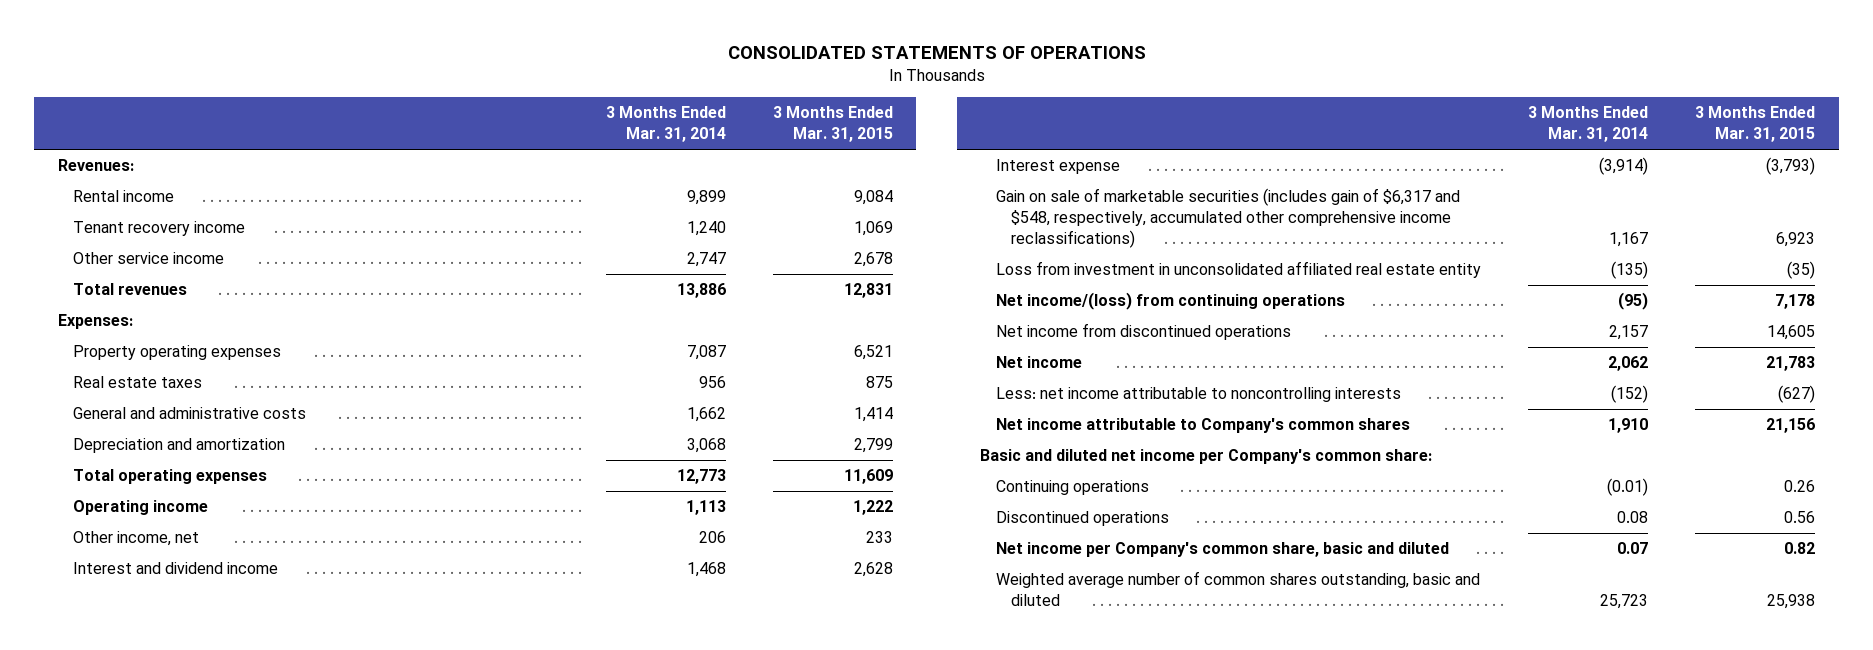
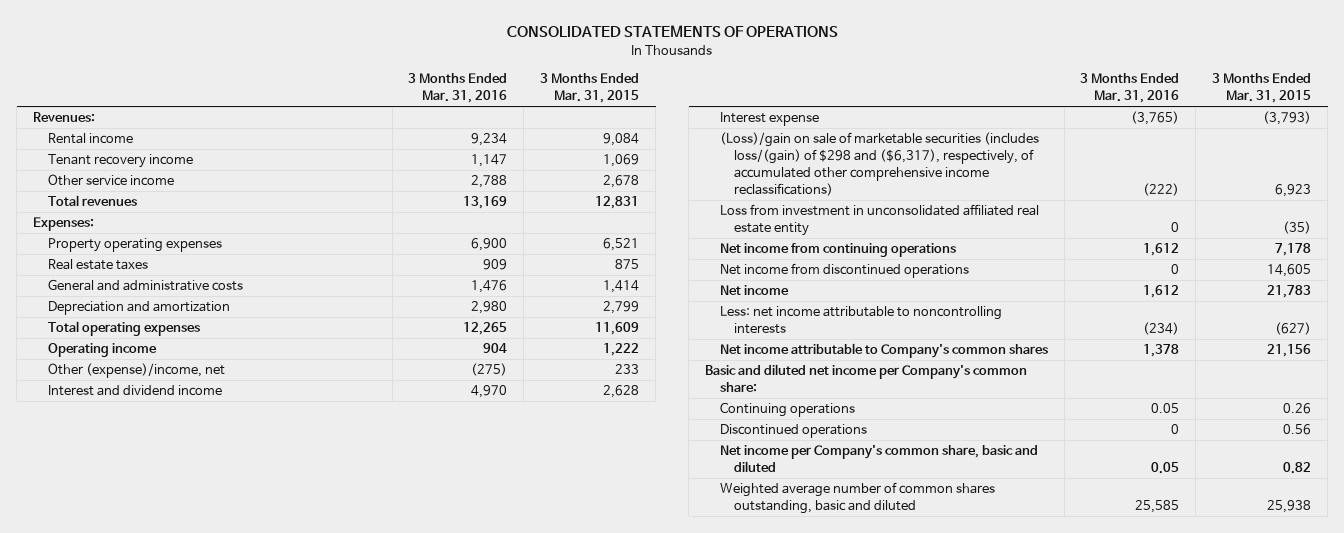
[605,106,726,143] 3 Months Ended Mar. 31, 2014 -> none
none -> [408,73,508,104] 3 Months Ended Mar. 31, 2016
[73,531,200,547] Other income, net -> [47,363,225,379] Other (expense)/income, net
[995,188,1460,248] Gain on sale of marketable securities (includes gain of $6,317 and $548, respectively, accumulated other comprehensive income reclassifications) -> [719,132,1039,196] (Loss)/gain on sale of marketable securities (includes loss/(gain) of $298 and ($6,317), respectively, of accumulated other comprehensive income reclassifications)
[995,292,1345,311] Net income/(loss) from continuing operations -> [719,243,956,258] Net income from continuing operations

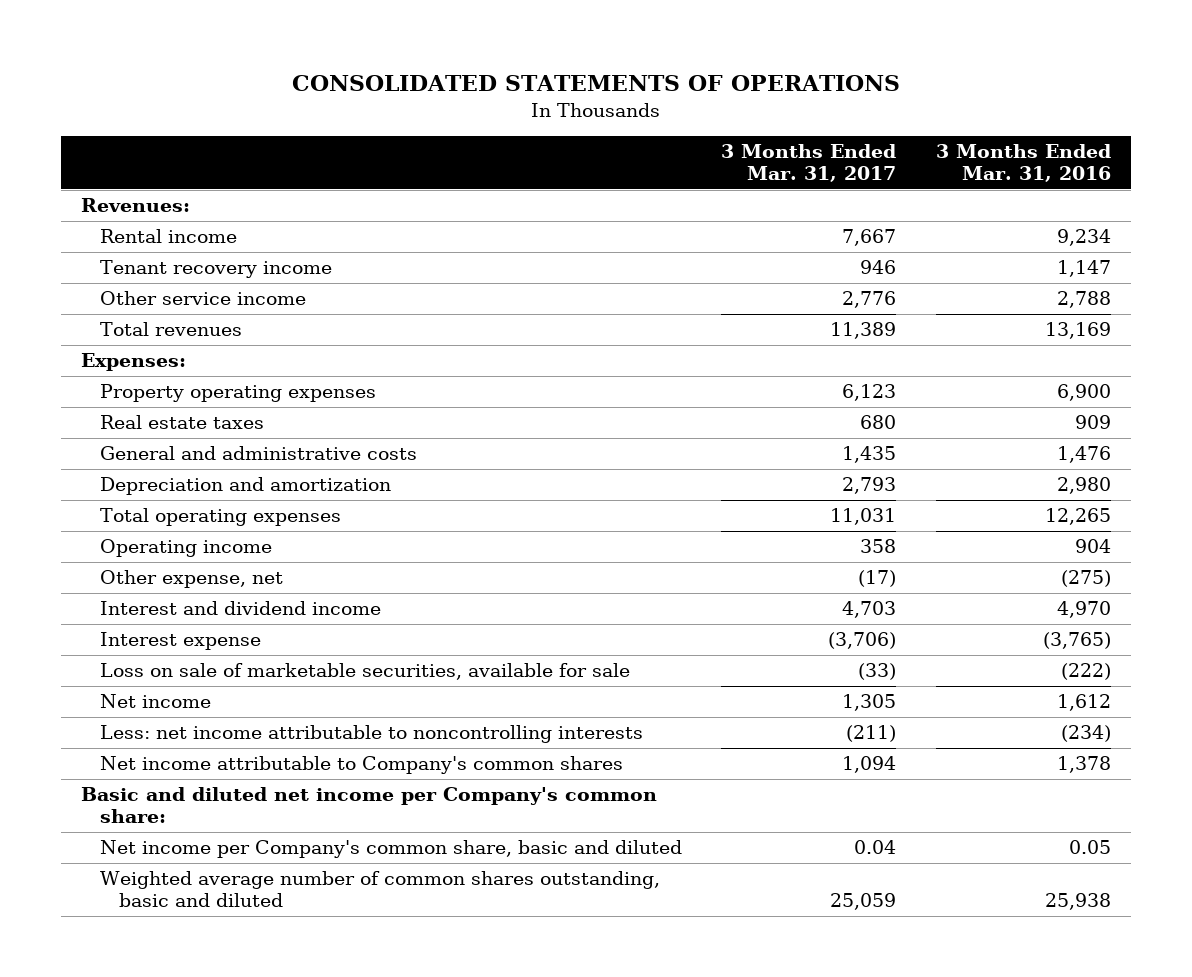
[540,73,640,104] 3 Months Ended Mar. 31, 2015 -> none
none -> [721,144,897,183] 3 Months Ended Mar. 31, 2017
[47,363,225,379] Other (expense)/income, net -> [99,570,283,589] Other expense, net
[719,204,1039,237] Loss from investment in unconsolidated affiliated real estate entity -> none
[719,243,956,258] Net income from continuing operations -> none
[719,263,969,279] Net income from discontinued operations -> none
[719,132,1039,196] (Loss)/gain on sale of marketable securities (includes loss/(gain) of $298 and ($6,317), respectively, of accumulated other comprehensive income reclassifications) -> [99,663,630,681] Loss on sale of marketable securities, available for sale
[719,402,855,418] Continuing operations -> none
[719,424,867,439] Discontinued operations -> none
[1135,500,1180,514] 25,585 -> [1044,893,1111,911] 25,938

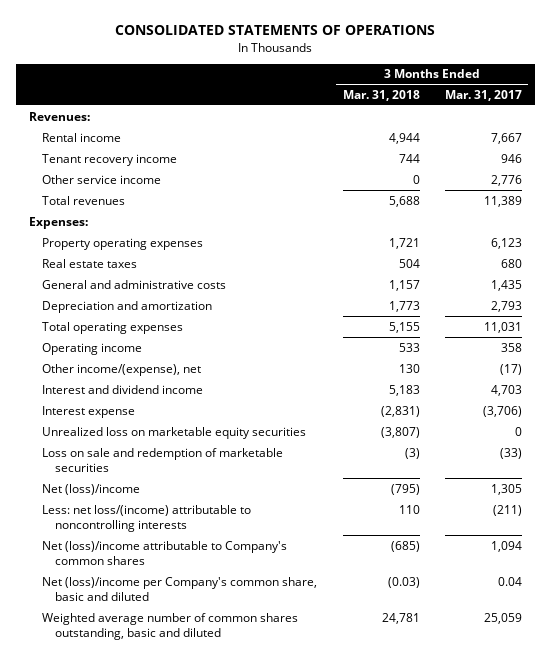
[935,144,1111,183] 3 Months Ended Mar. 31, 2016 -> none
none -> [342,89,420,101] Mar. 31, 2018
[99,570,283,589] Other expense, net -> [42,363,202,376] Other income/(expense), net
[81,787,658,824] Basic and diluted net income per Company's common share: -> none
none -> [42,426,307,439] Unrealized loss on marketable equity securities
[99,663,630,681] Loss on sale of marketable securities, available for sale -> [42,447,284,472] Loss on sale and redemption of marketable securities
[99,694,211,709] Net income -> [42,483,141,495] Net (loss)/income
[99,725,643,744] Less: net income attributable to noncontrolling interests -> [42,504,252,532] Less: net loss/(income) attributable to noncontrolling interests
[99,756,623,775] Net income attributable to Company's common shares -> [42,540,288,565] Net (loss)/income attributable to Company's common shares
[99,840,682,859] Net income per Company's common share, basic and diluted -> [42,576,318,601] Net (loss)/income per Company's common share, basic and diluted

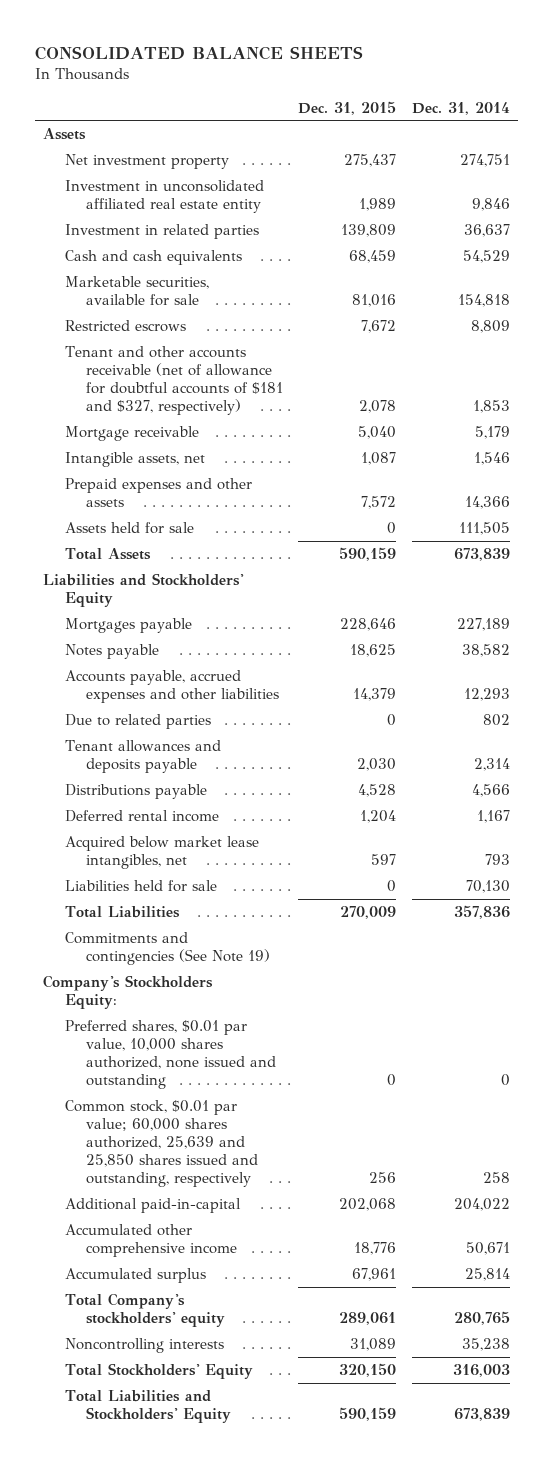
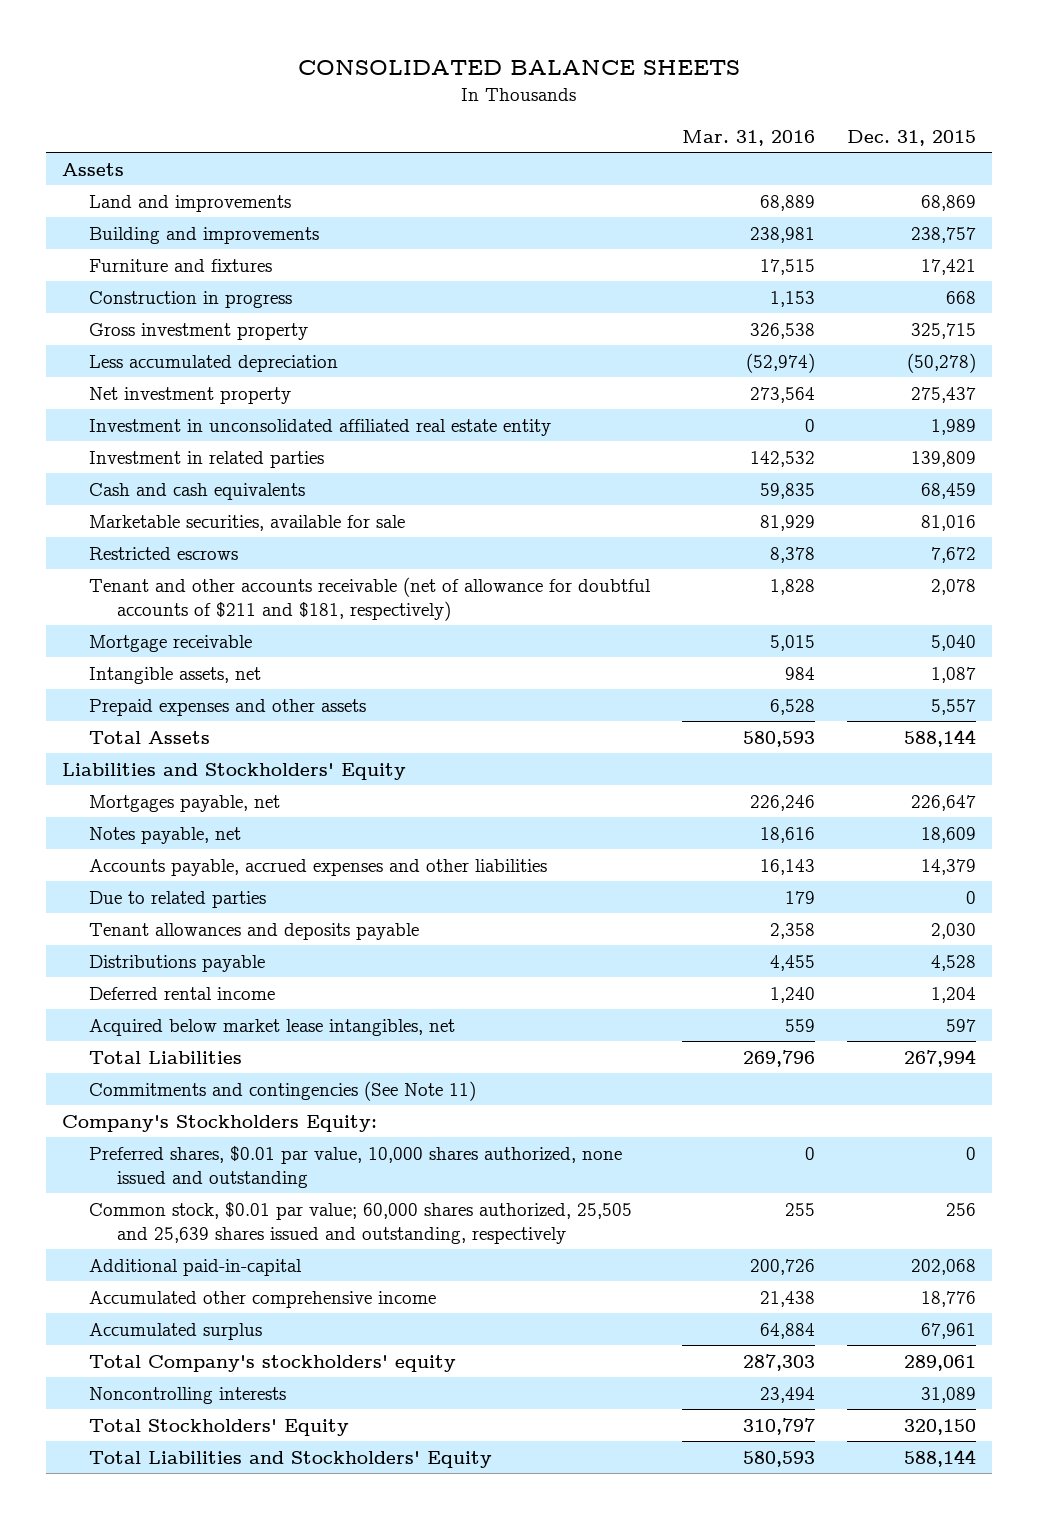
[412,101,511,115] Dec. 31, 2014 -> none
none -> [682,129,816,146] Mar. 31, 2016
none -> [89,194,292,212] Land and improvements
none -> [89,226,320,244] Building and improvements
none -> [89,258,273,272] Furniture and fixtures
none -> [89,290,293,308] Construction in progress
none -> [89,322,309,340] Gross investment property
none -> [89,354,339,372] Less accumulated depreciation
[64,346,283,416] Tenant and other accounts receivable (net of allowance for doubtful accounts of $181 and $327, respectively) -> [89,576,652,621] Tenant and other accounts receivable (net of allowance for doubtful accounts of $211 and $181, respectively)
[64,522,194,535] Assets held for sale -> none
[361,496,397,510] 7,572 -> [931,698,977,715] 5,557
[339,547,397,562] 590,159 -> [904,728,977,747] 588,144
[64,618,192,634] Mortgages payable -> [89,794,281,812] Mortgages payable, net
[340,618,397,632] 228,646 -> [911,794,977,811] 226,647
[64,644,159,660] Notes payable -> [89,826,242,844] Notes payable, net
[350,644,397,658] 18,625 -> [921,826,977,843] 18,609
[64,880,217,893] Liabilities held for sale -> none
[340,906,397,920] 270,009 -> [904,1048,977,1067] 267,994
[64,932,270,966] Commitments and contingencies (See Note 19) -> [89,1080,477,1101] Commitments and contingencies (See Note 11)
[64,1100,258,1188] Common stock, $0.01 par value; 60,000 shares authorized, 25,639 and 25,850 shares issued and outstanding, respectively -> [89,1201,633,1244] Common stock, $0.01 par value; 60,000 shares authorized, 25,505 and 25,639 shares issued and outstanding, respectively
[339,1407,397,1422] 590,159 -> [904,1448,977,1467] 588,144

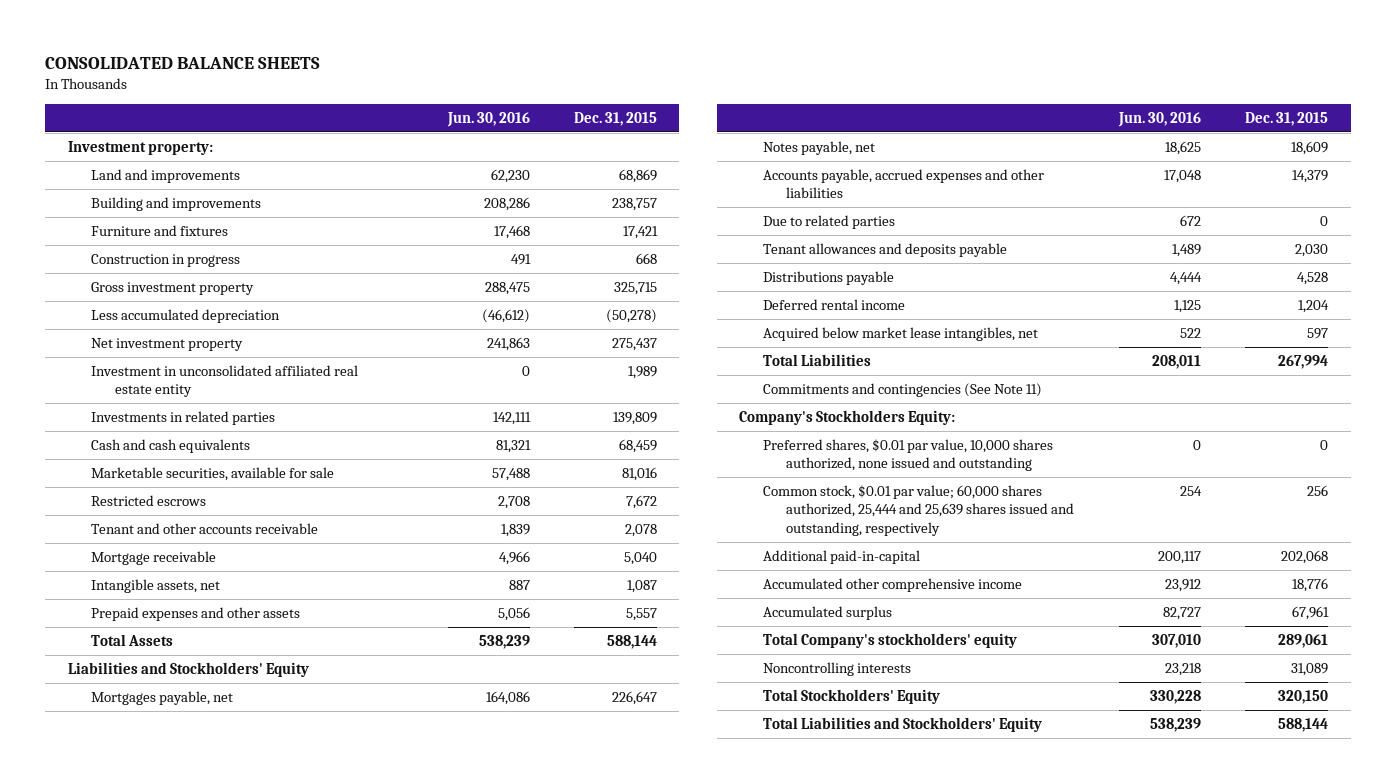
[682,129,816,146] Mar. 31, 2016 -> none
none -> [446,112,530,128] Jun. 30, 2016
[61,162,124,176] Assets -> [67,141,213,156] Investment property:
[89,450,325,468] Investment in related parties -> [91,411,276,426] Investments in related parties
[89,576,652,621] Tenant and other accounts receivable (net of allowance for doubtful accounts of $211 and $181, respectively) -> [91,523,319,535] Tenant and other accounts receivable
[89,1201,633,1244] Common stock, $0.01 par value; 60,000 shares authorized, 25,505 and 25,639 shares issued and outstanding, respectively -> [762,485,1075,536] Common stock, $0.01 par value; 60,000 shares authorized, 25,444 and 25,639 shares issued and outstanding, respectively

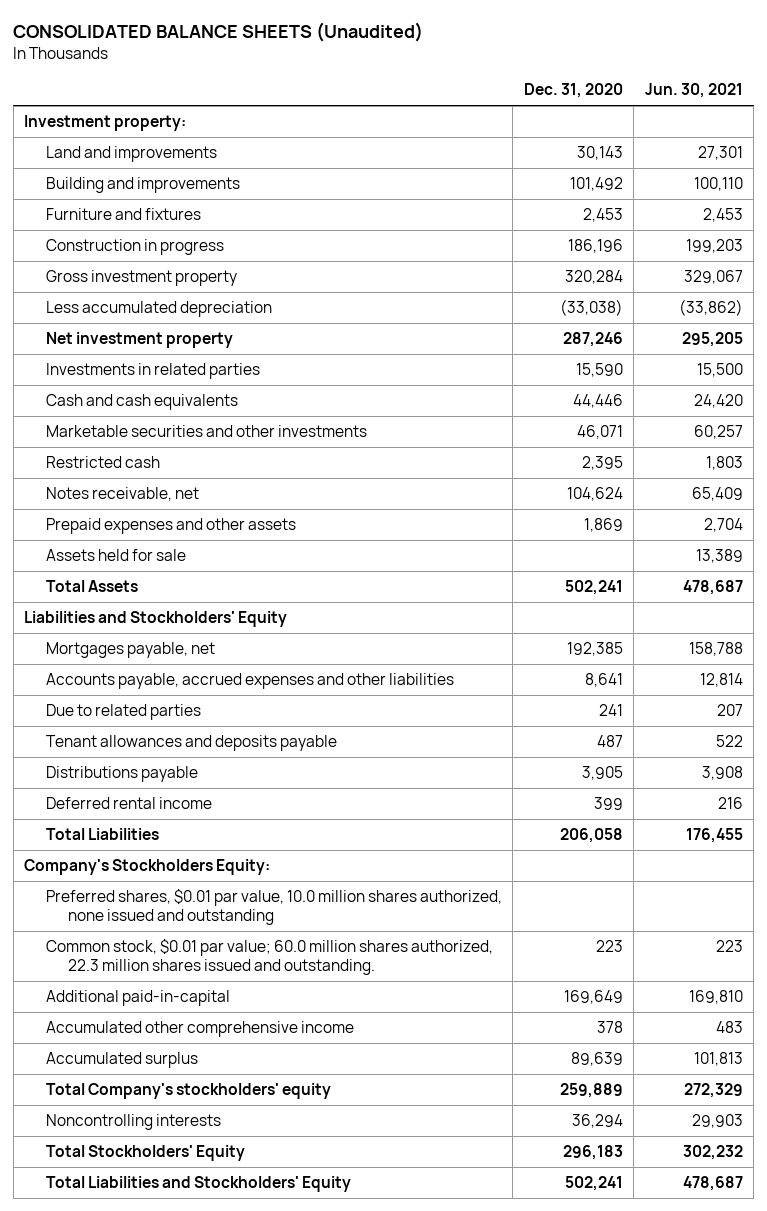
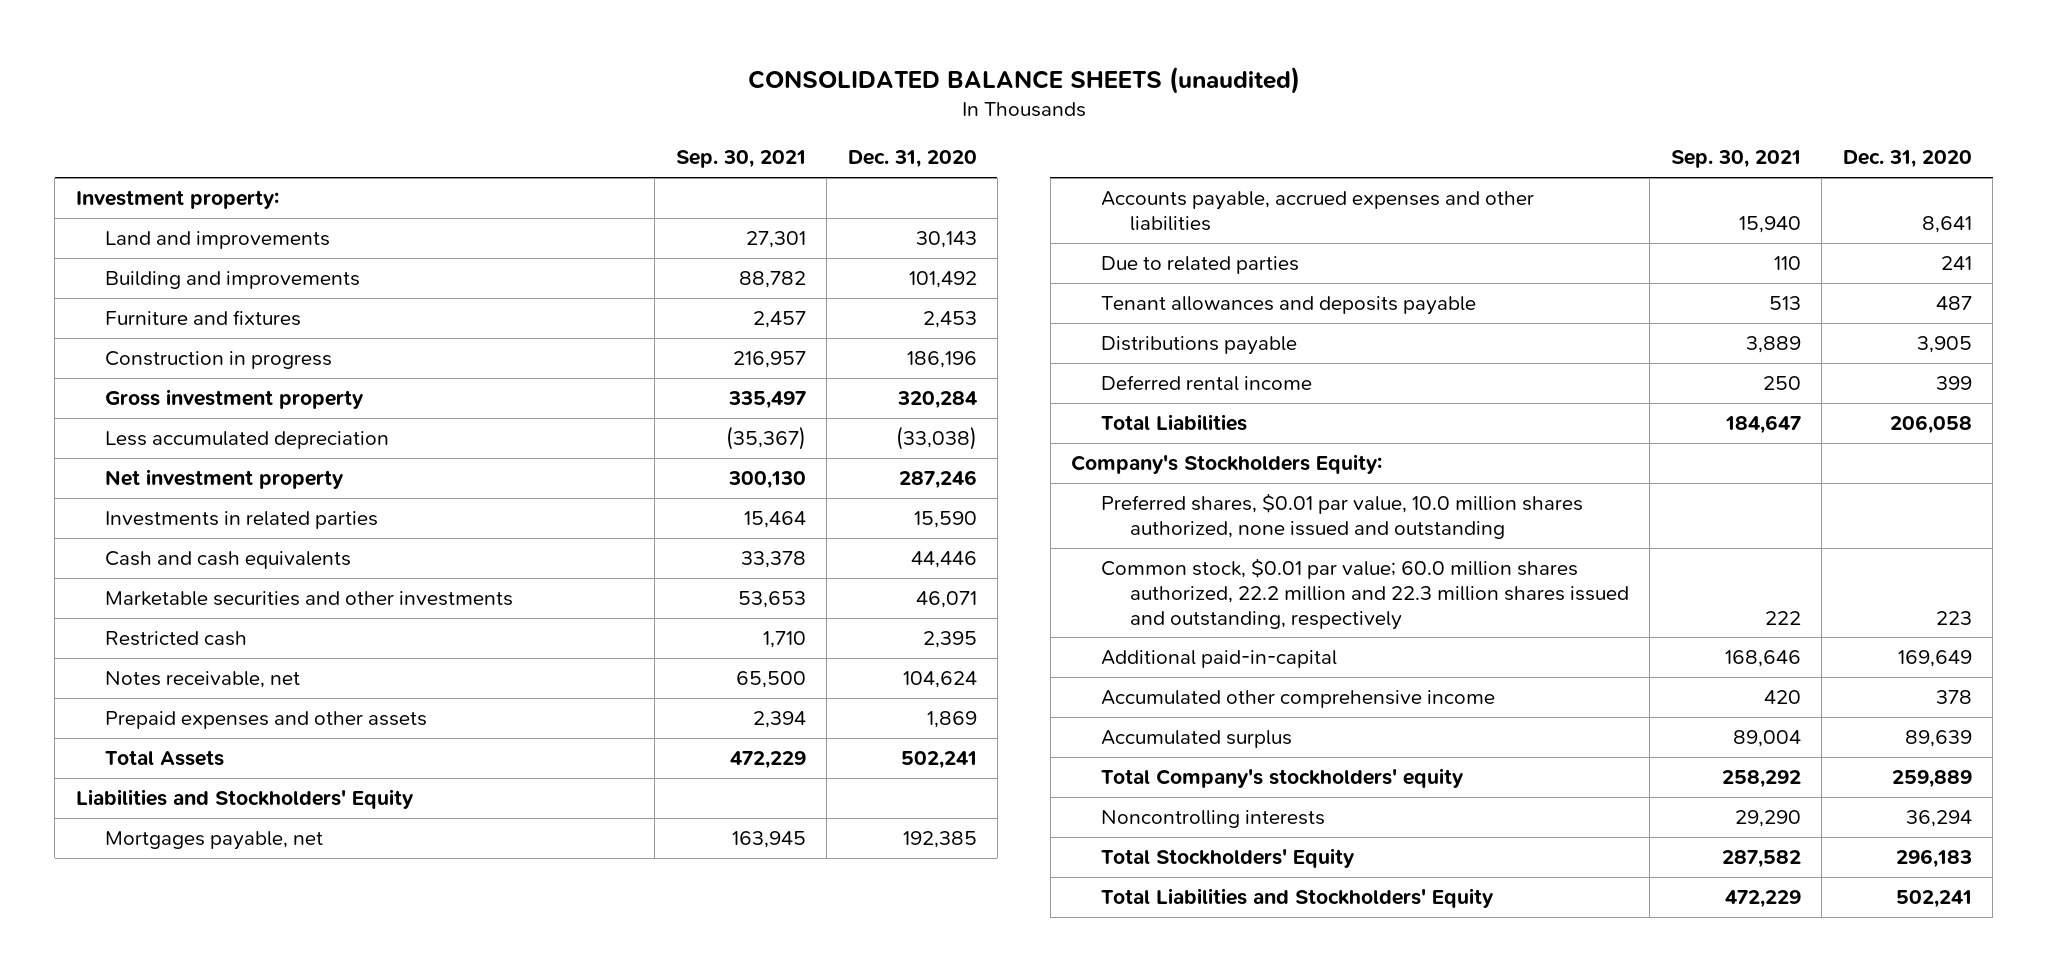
[13,21,424,42] CONSOLIDATED BALANCE SHEETS (Unaudited) -> [747,65,1300,94] CONSOLIDATED BALANCE SHEETS (unaudited)
[644,83,743,99] Jun. 30, 2021 -> none
none -> [675,150,806,169] Sep. 30, 2021
[46,549,187,562] Assets held for sale -> none
[46,939,494,976] Common stock, $0.01 par value; 60.0 million shares authorized, 22.3 million shares issued and outstanding. -> [1100,558,1629,630] Common stock, $0.01 par value; 60.0 million shares authorized, 22.2 million and 22.3 million shares issued and outstanding, respectively

